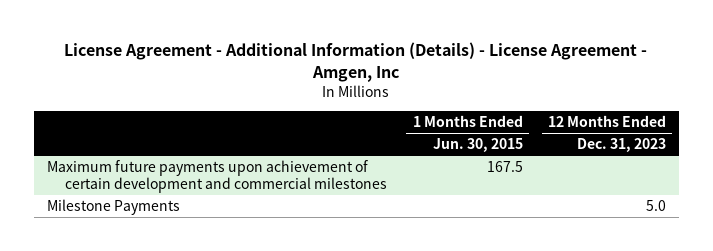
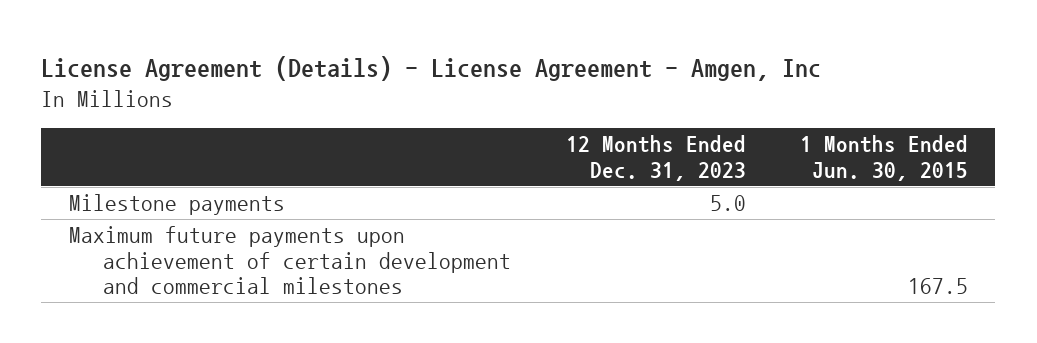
[64,42,648,82] License Agreement - Additional Information (Details) - License Agreement - Amgen, Inc -> [41,55,822,81] License Agreement (Details) - License Agreement - Amgen, Inc
none -> [68,193,285,215] Milestone payments
[46,199,180,216] Milestone Payments -> none

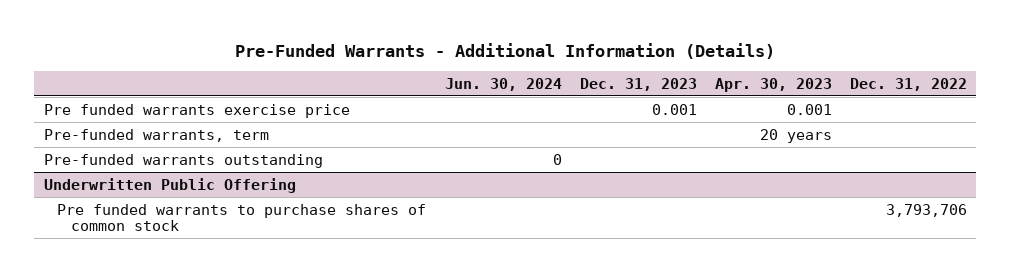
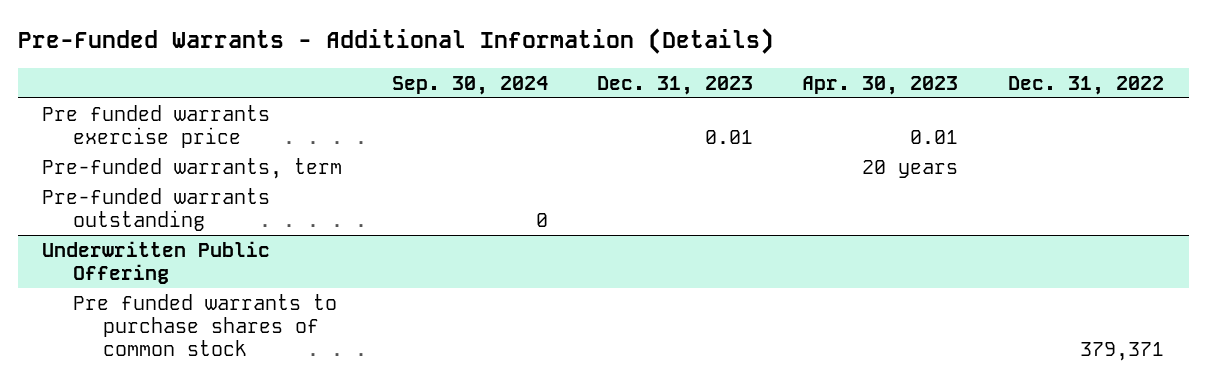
[444,77,562,91] Jun. 30, 2024 -> none
none -> [391,75,548,95] Sep. 30, 2024
[651,103,697,115] 0.001 -> [705,130,754,145] 0.01
[787,103,833,115] 0.001 -> [910,130,959,145] 0.01
[886,203,968,217] 3,793,706 -> [1079,342,1164,362] 379,371

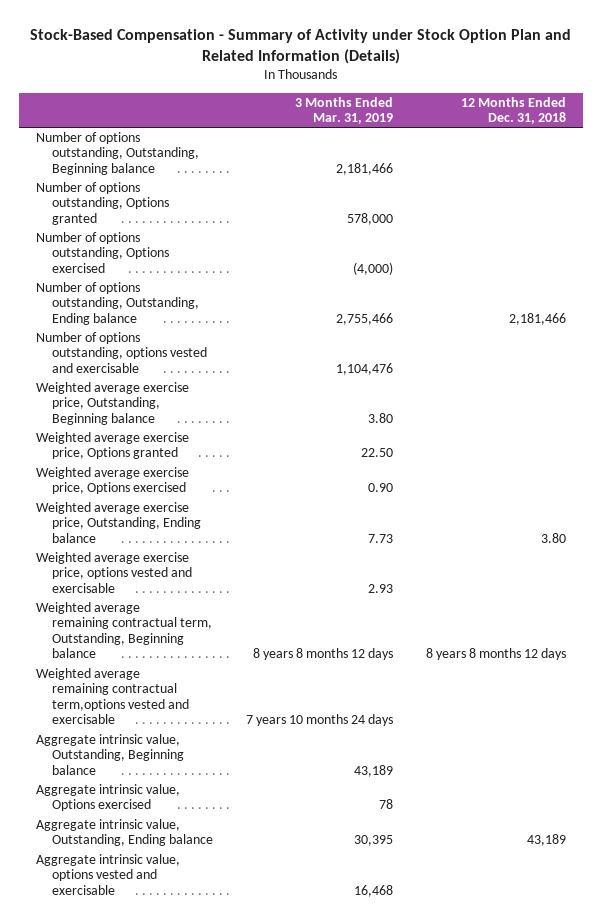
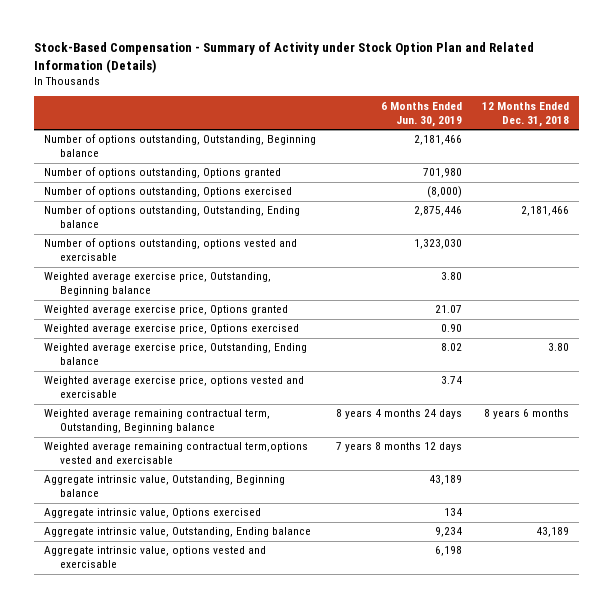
[295,96,394,125] 3 Months Ended Mar. 31, 2019 -> none
none -> [381,101,463,127] 6 Months Ended Jun. 30, 2019
[426,648,567,661] 8 years 8 months 12 days -> [484,409,570,420] 8 years 6 months

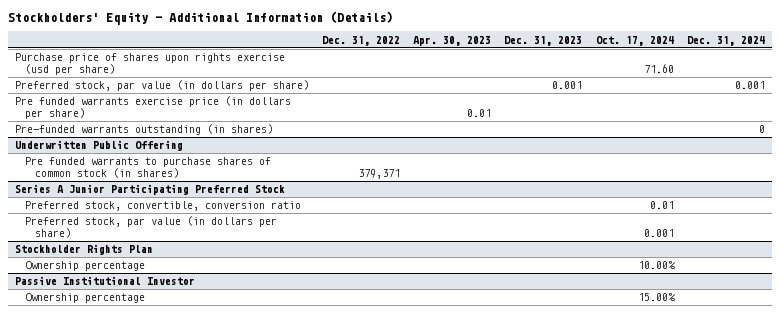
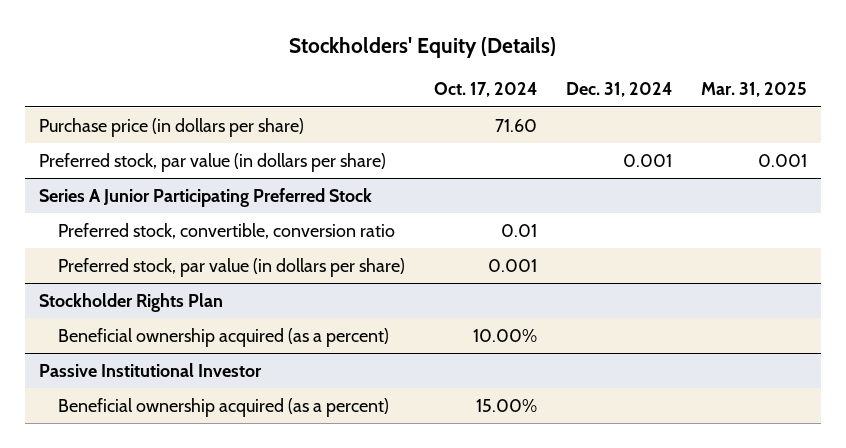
[7,11,393,26] Stockholders' Equity - Additional Information (Details) -> [289,37,557,59] Stockholders' Equity (Details)
[321,35,400,46] Dec. 31, 2022 -> none
[413,35,492,46] Apr. 30, 2023 -> none
[504,35,583,46] Dec. 31, 2023 -> none
none -> [700,82,807,98] Mar. 31, 2025
[14,53,285,76] Purchase price of shares upon rights exercise (usd per share) -> [39,117,305,137] Purchase price (in dollars per share)
[14,96,291,120] Pre funded warrants exercise price (in dollars per share) -> none
[14,124,273,136] Pre-funded warrants outstanding (in shares) -> none
[14,140,183,152] Underwritten Public Offering -> none
[24,157,271,179] Pre funded warrants to purchase shares of common stock (in shares) -> none
[24,261,145,272] Ownership percentage -> [57,327,389,347] Beneficial ownership acquired (as a percent)
[24,293,145,304] Ownership percentage -> [57,397,389,417] Beneficial ownership acquired (as a percent)

